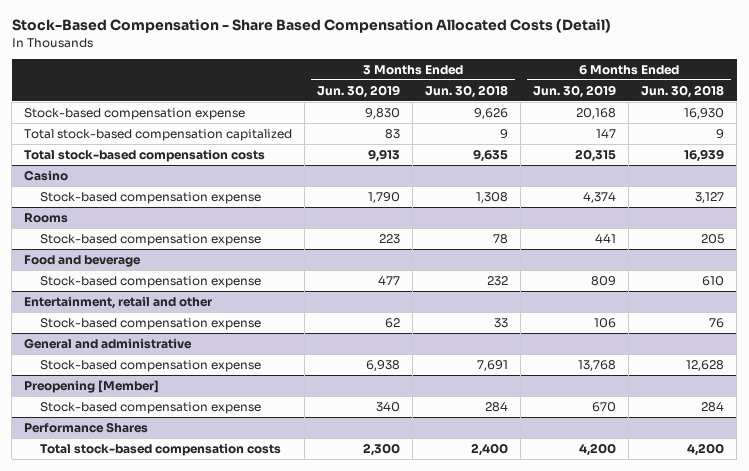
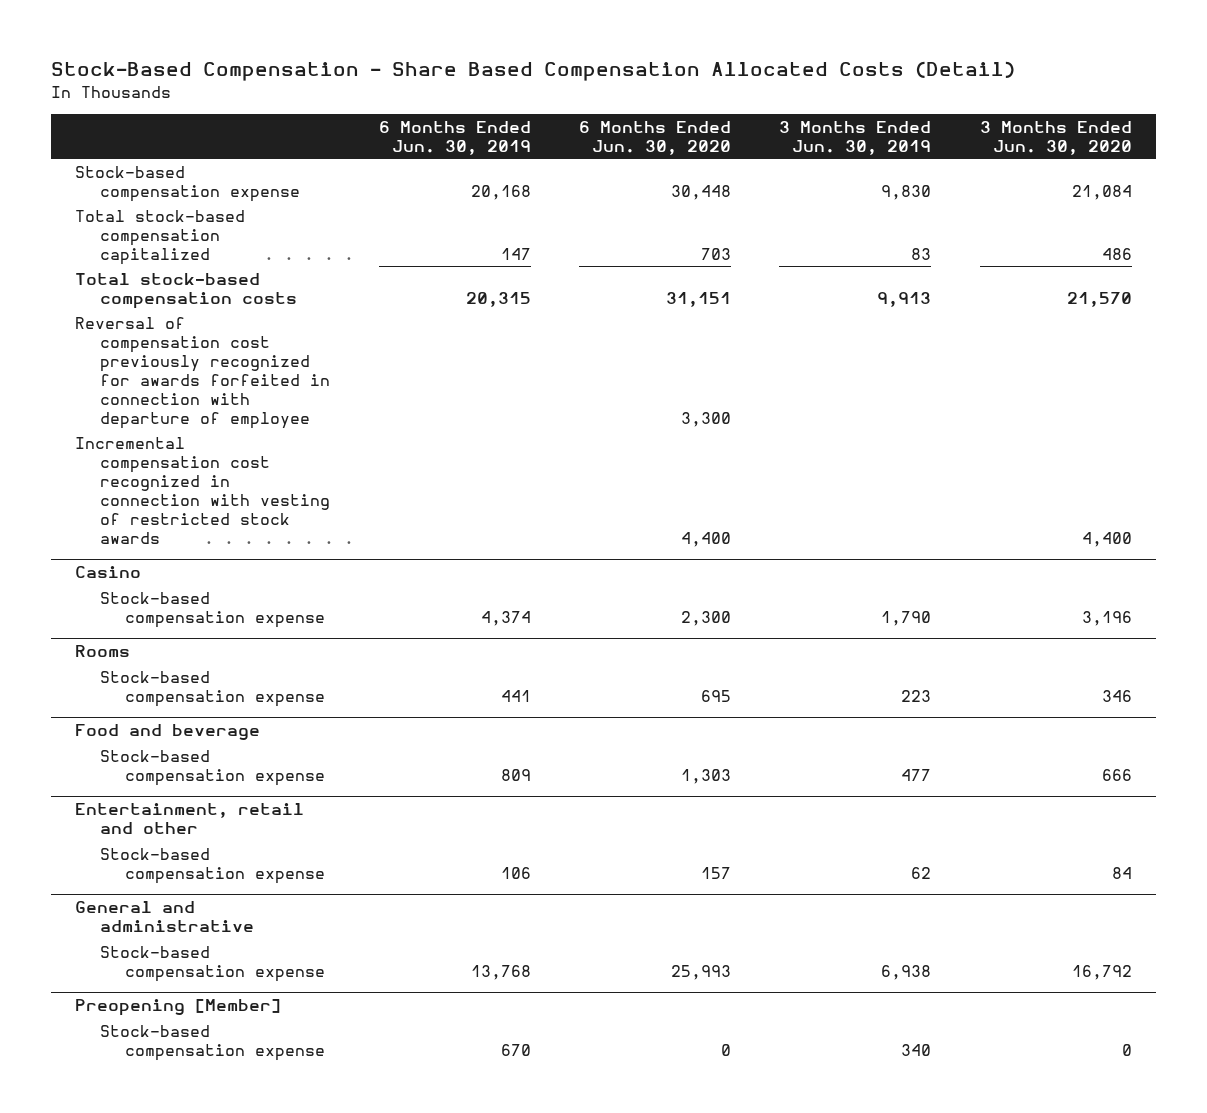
[425,84,509,98] Jun. 30, 2018 -> none
[641,84,725,98] Jun. 30, 2018 -> none
none -> [579,121,732,156] 6 Months Ended Jun. 30, 2020
none -> [979,121,1132,156] 3 Months Ended Jun. 30, 2020
none -> [75,316,331,429] Reversal of compensation cost previously recognized for awards forfeited in connection with departure of employee
none -> [75,436,331,544] Incremental compensation cost recognized in connection with vesting of restricted stock awards
[24,421,149,433] Performance Shares -> none
[40,442,282,456] Total stock-based compensation costs -> none

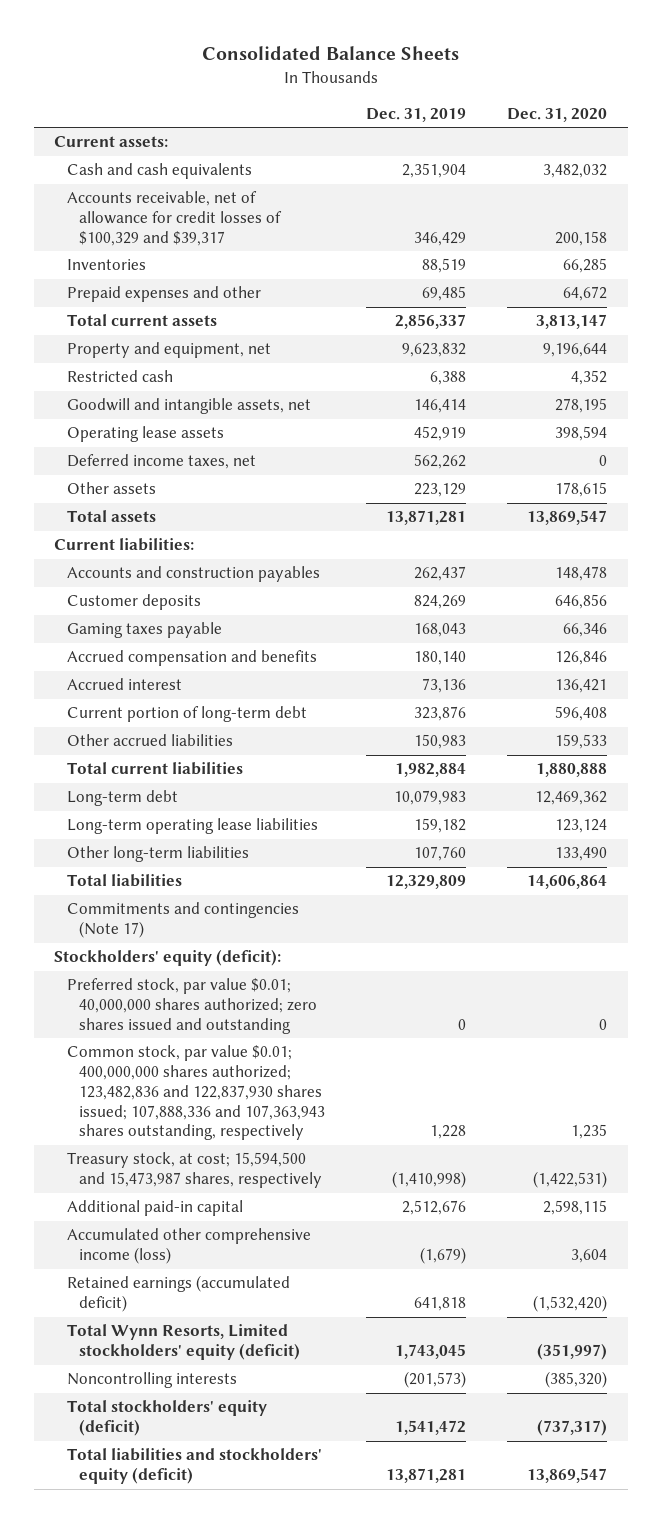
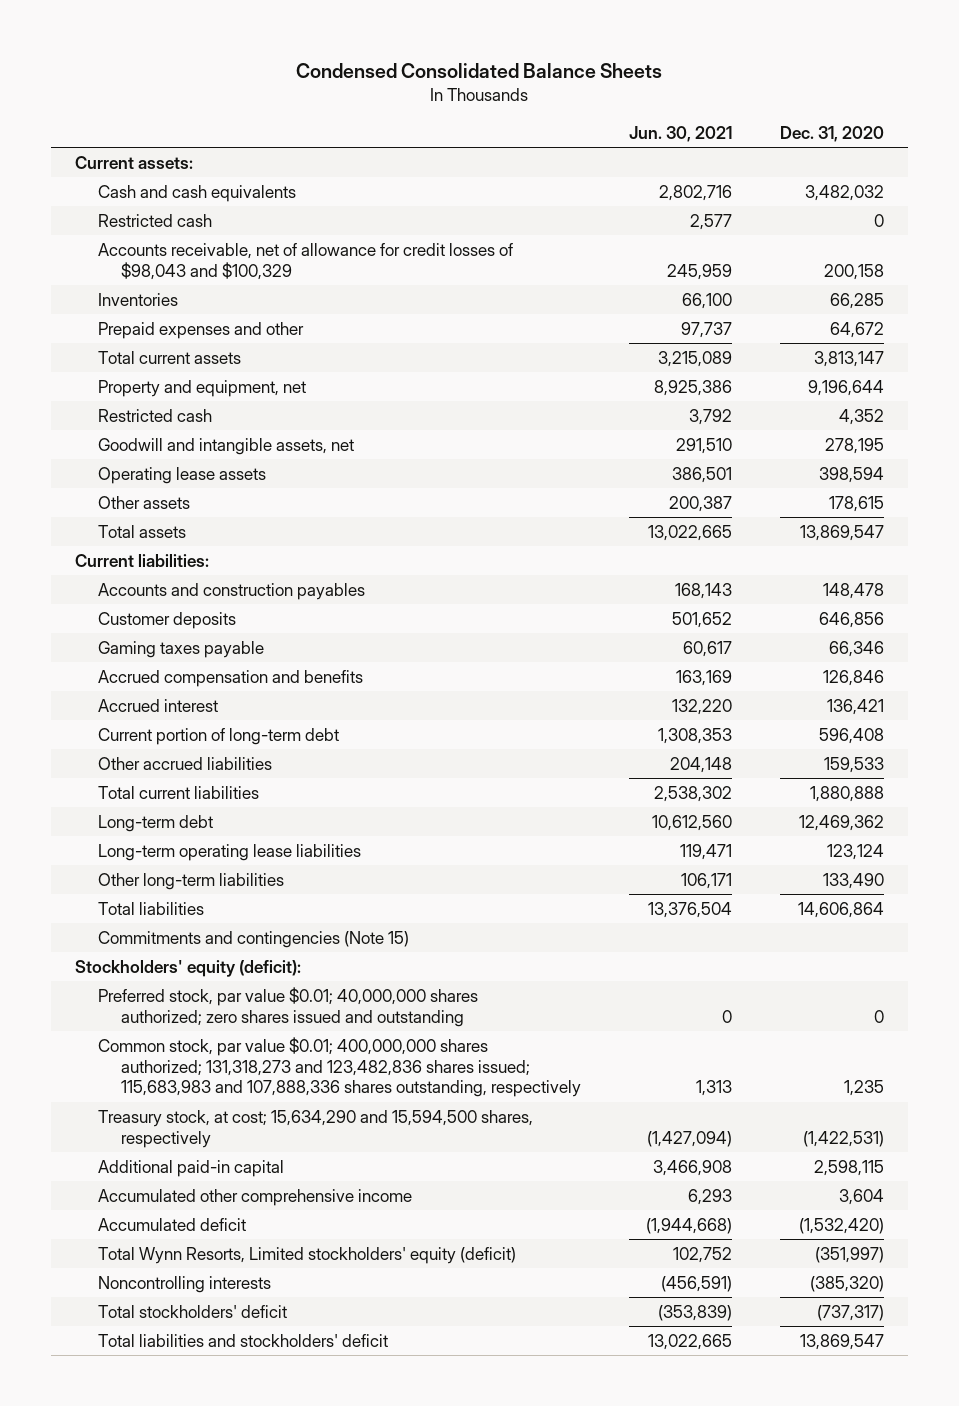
[201,45,459,60] Consolidated Balance Sheets -> [296,62,663,78] Condensed Consolidated Balance Sheets
[365,107,466,122] Dec. 31, 2019 -> none
none -> [628,125,732,142] Jun. 30, 2021
none -> [97,213,212,227] Restricted cash
[66,191,282,246] Accounts receivable, net of allowance for credit losses of $100,329 and $39,317 -> [97,242,513,280] Accounts receivable, net of allowance for credit losses of $98,043 and $100,329
[66,454,256,470] Deferred income taxes, net -> none
[66,902,299,939] Commitments and contingencies (Note 17) -> [97,930,409,948] Commitments and contingencies (Note 15)
[66,1045,325,1141] Common stock, par value $0.01; 400,000,000 shares authorized; 123,482,836 and 122,837,930 shares issued; 107,888,336 and 107,363,943 shares outstanding, respectively -> [97,1036,581,1098] Common stock, par value $0.01; 400,000,000 shares authorized; 131,318,273 and 123,482,836 shares issued; 115,683,983 and 107,888,336 shares outstanding, respectively
[66,1152,322,1189] Treasury stock, at cost; 15,594,500 and 15,473,987 shares, respectively -> [97,1109,533,1148] Treasury stock, at cost; 15,634,290 and 15,594,500 shares, respectively
[66,1228,311,1265] Accumulated other comprehensive income (loss) -> [97,1188,412,1206] Accumulated other comprehensive income
[66,1275,290,1313] Retained earnings (accumulated deficit) -> [97,1217,246,1231] Accumulated deficit
[66,1400,267,1437] Total stockholders' equity (deficit) -> [97,1304,287,1318] Total stockholders' deficit
[66,1448,322,1485] Total liabilities and stockholders' equity (deficit) -> [97,1333,388,1347] Total liabilities and stockholders' deficit

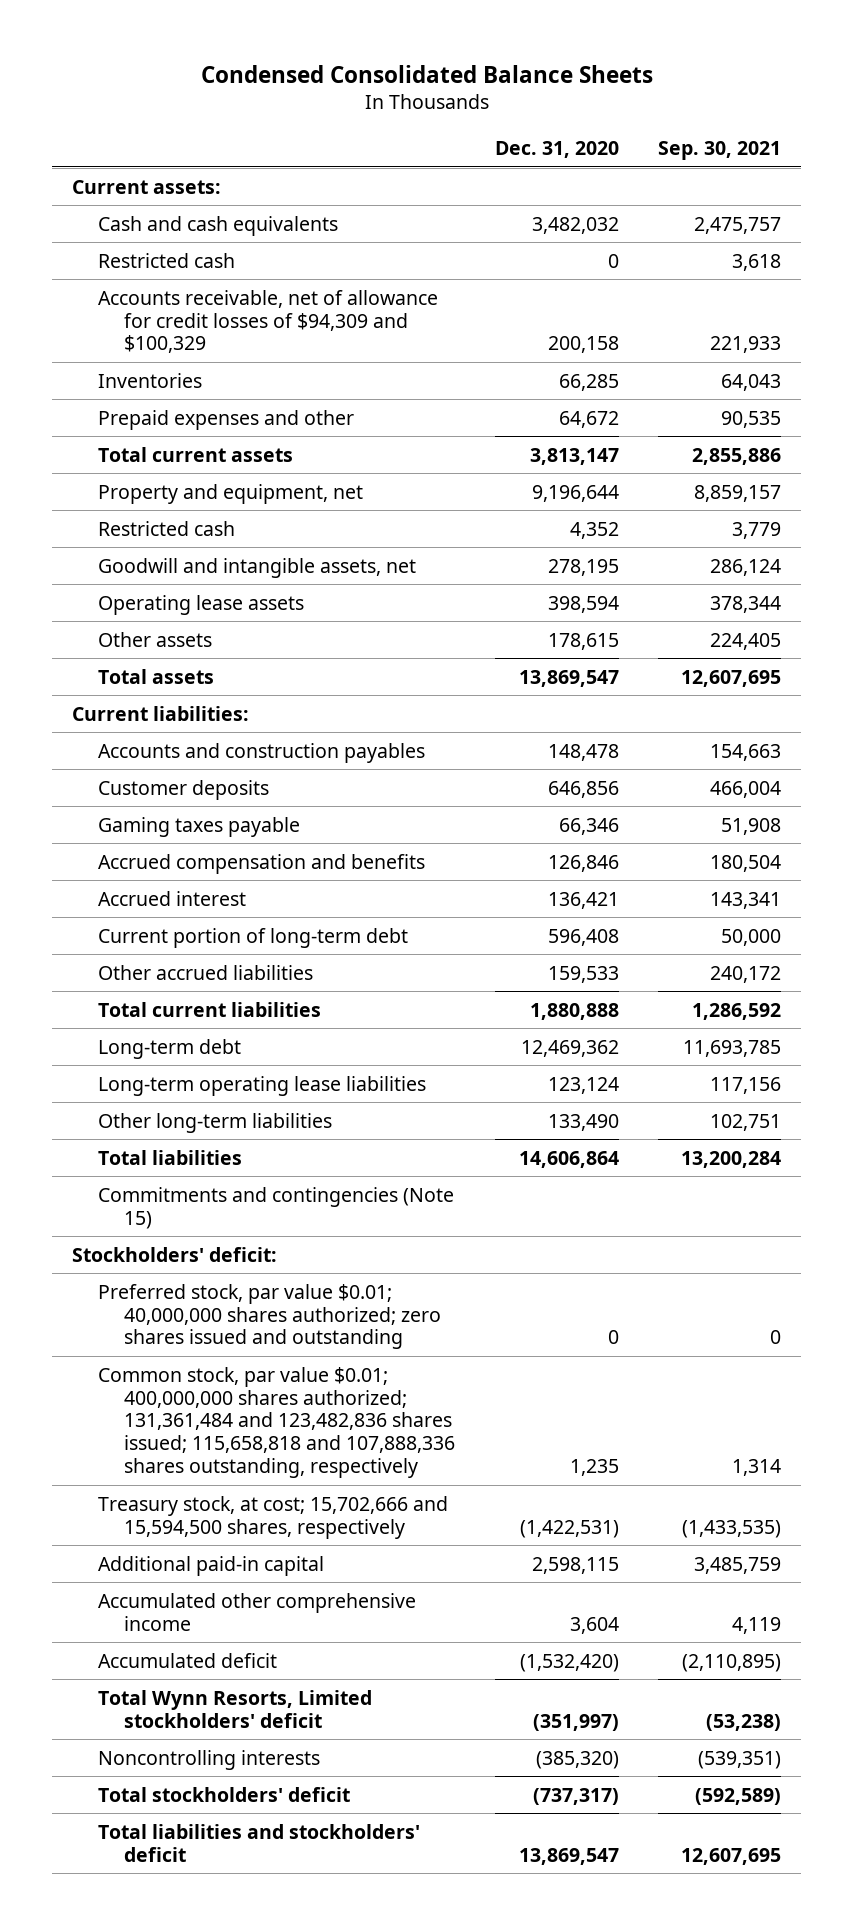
[628,125,732,142] Jun. 30, 2021 -> none
none -> [658,140,782,160] Sep. 30, 2021
[97,242,513,280] Accounts receivable, net of allowance for credit losses of $98,043 and $100,329 -> [98,289,439,354] Accounts receivable, net of allowance for credit losses of $94,309 and $100,329
[74,959,301,977] Stockholders' equity (deficit): -> [72,1246,278,1262] Stockholders' deficit:
[97,1036,581,1098] Common stock, par value $0.01; 400,000,000 shares authorized; 131,318,273 and 123,482,836 shares issued; 115,683,983 and 107,888,336 shares outstanding, respectively -> [98,1366,456,1479] Common stock, par value $0.01; 400,000,000 shares authorized; 131,361,484 and 123,482,836 shares issued; 115,658,818 and 107,888,336 shares outstanding, respectively
[97,1109,533,1148] Treasury stock, at cost; 15,634,290 and 15,594,500 shares, respectively -> [98,1495,449,1539] Treasury stock, at cost; 15,702,666 and 15,594,500 shares, respectively
[97,1246,516,1264] Total Wynn Resorts, Limited stockholders' equity (deficit) -> [98,1689,373,1728] Total Wynn Resorts, Limited stockholders' deficit

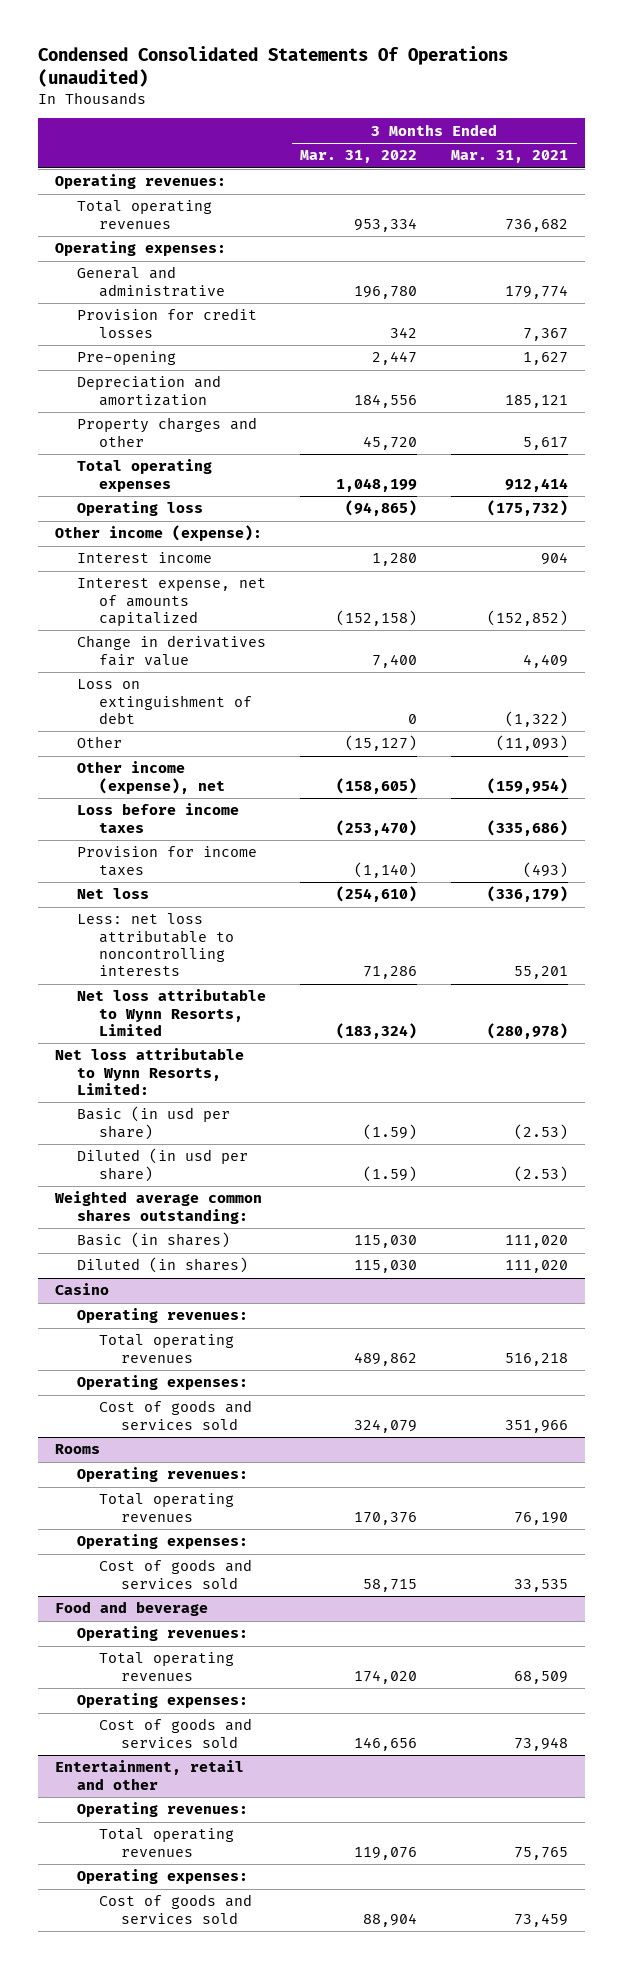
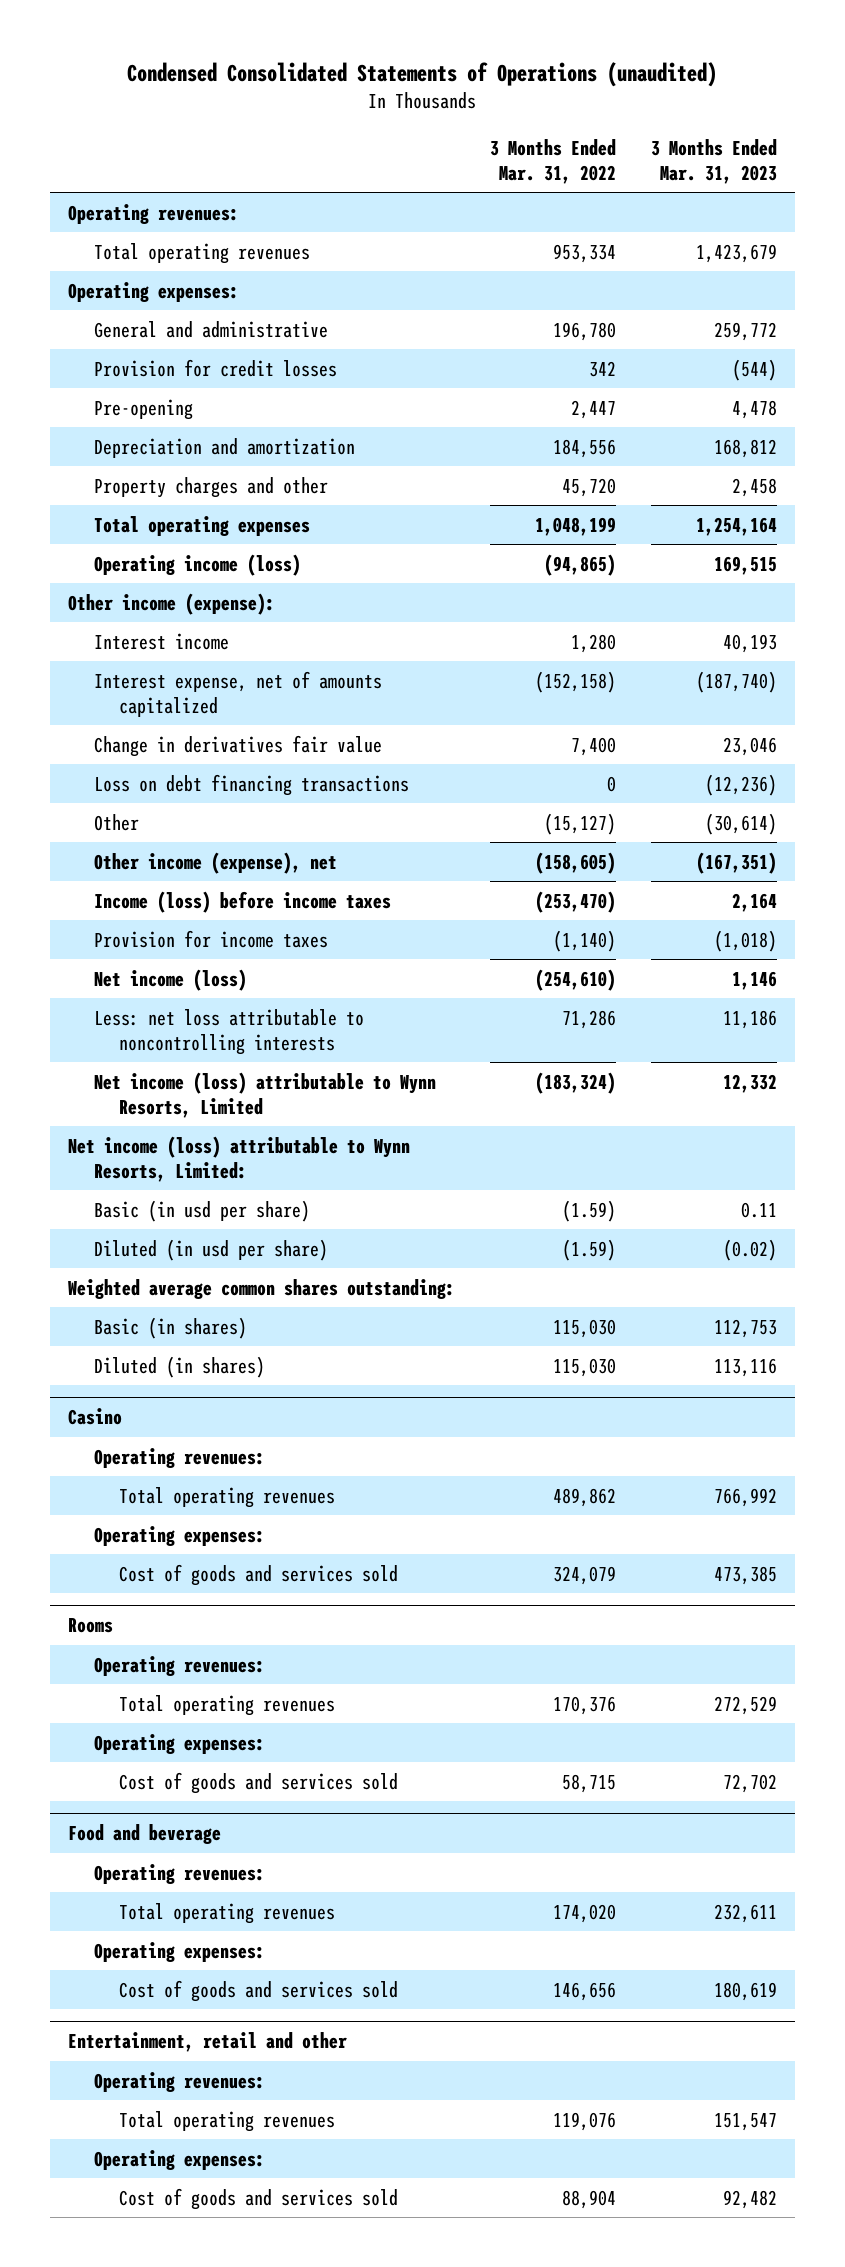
[38,46,509,87] Condensed Consolidated Statements Of Operations (unaudited) -> [127,62,718,88] Condensed Consolidated Statements of Operations (unaudited)
[451,150,569,164] Mar. 31, 2021 -> none
none -> [651,138,778,184] 3 Months Ended Mar. 31, 2023
[77,501,204,517] Operating loss -> [93,553,301,576] Operating income (loss)
[77,679,253,725] Loss on extinguishment of debt -> [93,773,409,796] Loss on debt financing transactions
[77,803,240,833] Loss before income taxes -> [93,890,391,913] Income (loss) before income taxes
[77,888,150,900] Net loss -> [93,968,247,991] Net income (loss)
[77,989,267,1037] Net loss attributable to Wynn Resorts, Limited -> [93,1071,436,1118] Net income (loss) attributable to Wynn Resorts, Limited
[55,1048,245,1096] Net loss attributable to Wynn Resorts, Limited: -> [67,1135,410,1182] Net income (loss) attributable to Wynn Resorts, Limited:

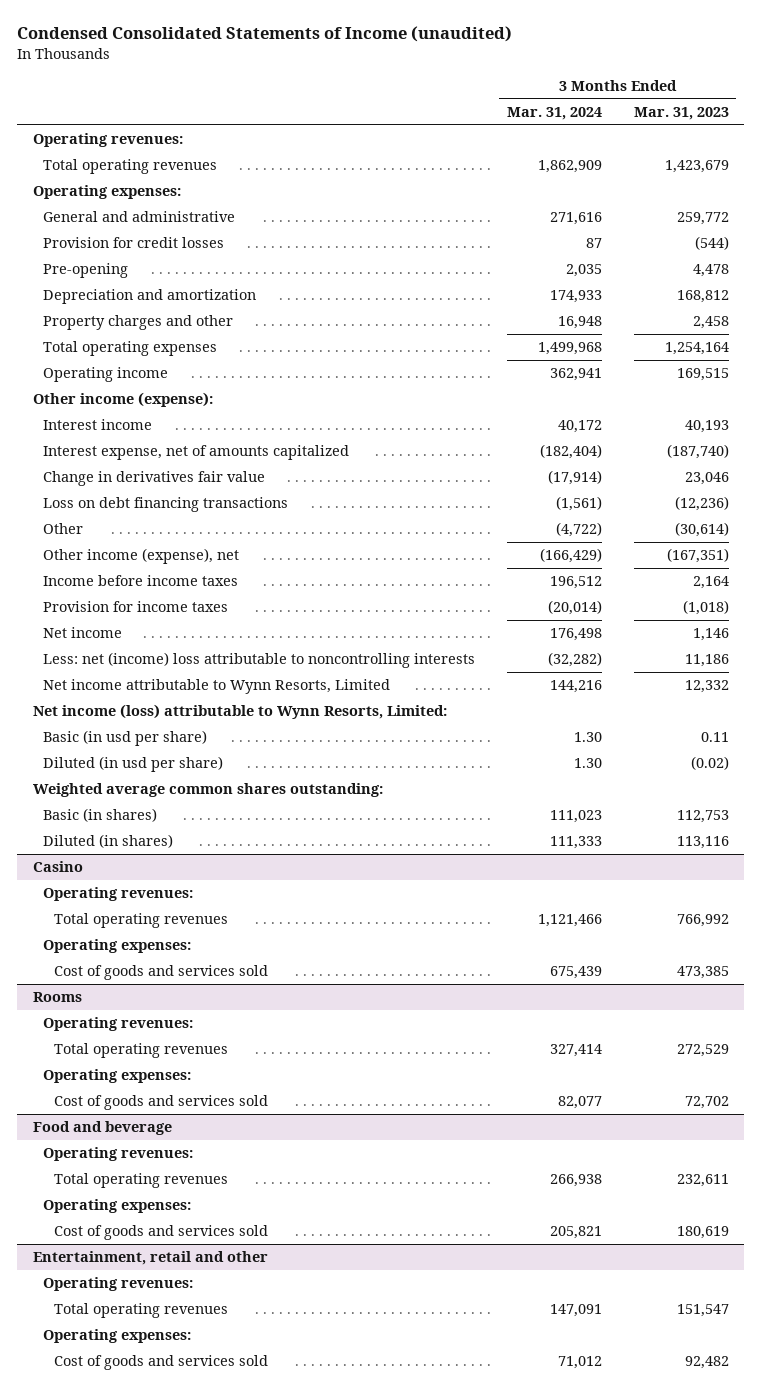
[127,62,718,88] Condensed Consolidated Statements of Operations (unaudited) -> [16,26,512,43] Condensed Consolidated Statements of Income (unaudited)
[489,138,616,184] 3 Months Ended Mar. 31, 2022 -> none
none -> [506,107,602,121] Mar. 31, 2024
[93,553,301,576] Operating income (loss) -> [43,367,169,383] Operating income
[93,890,391,913] Income (loss) before income taxes -> [43,575,239,587] Income before income taxes
[93,968,247,991] Net income (loss) -> [43,627,123,639] Net income
[93,1008,364,1055] Less: net loss attributable to noncontrolling interests -> [43,652,476,669] Less: net (income) loss attributable to noncontrolling interests
[93,1071,436,1118] Net income (loss) attributable to Wynn Resorts, Limited -> [43,679,391,695] Net income attributable to Wynn Resorts, Limited

